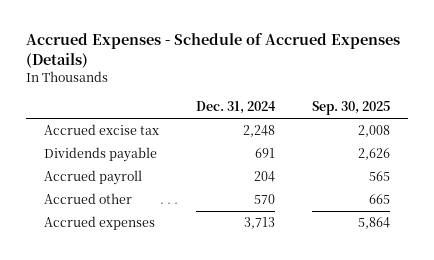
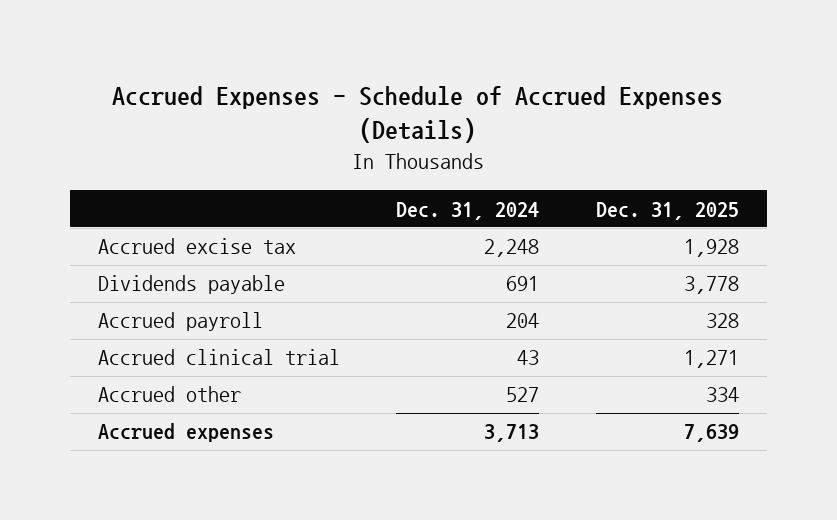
[311,101,390,116] Sep. 30, 2025 -> none
none -> [595,201,739,220] Dec. 31, 2025
none -> [98,349,341,366] Accrued clinical trial
[254,194,276,205] 570 -> [506,387,540,403] 527

